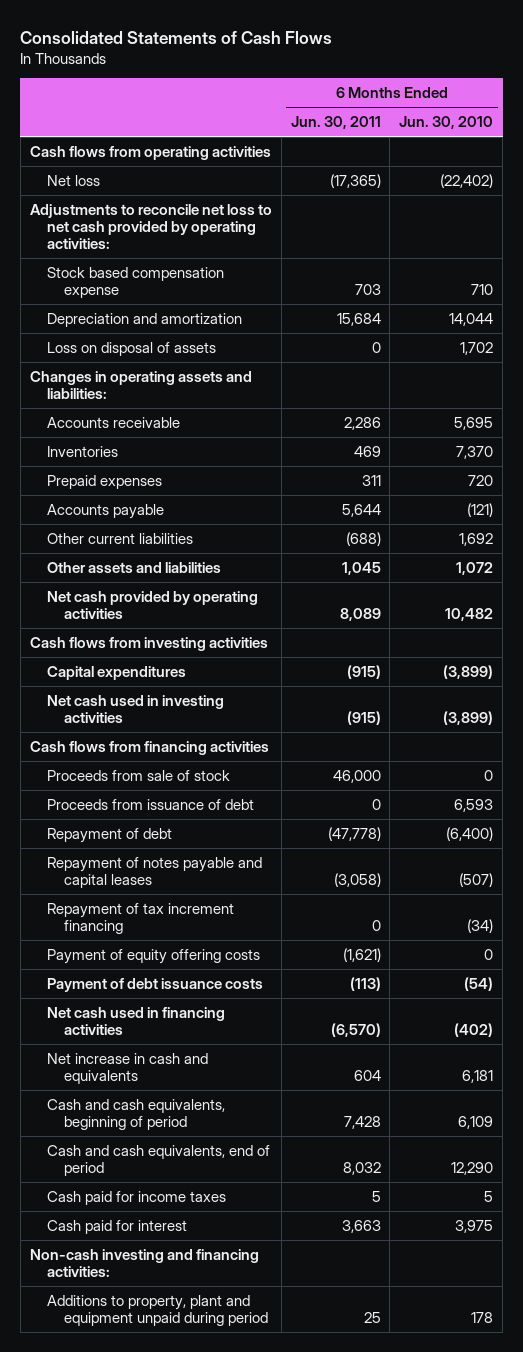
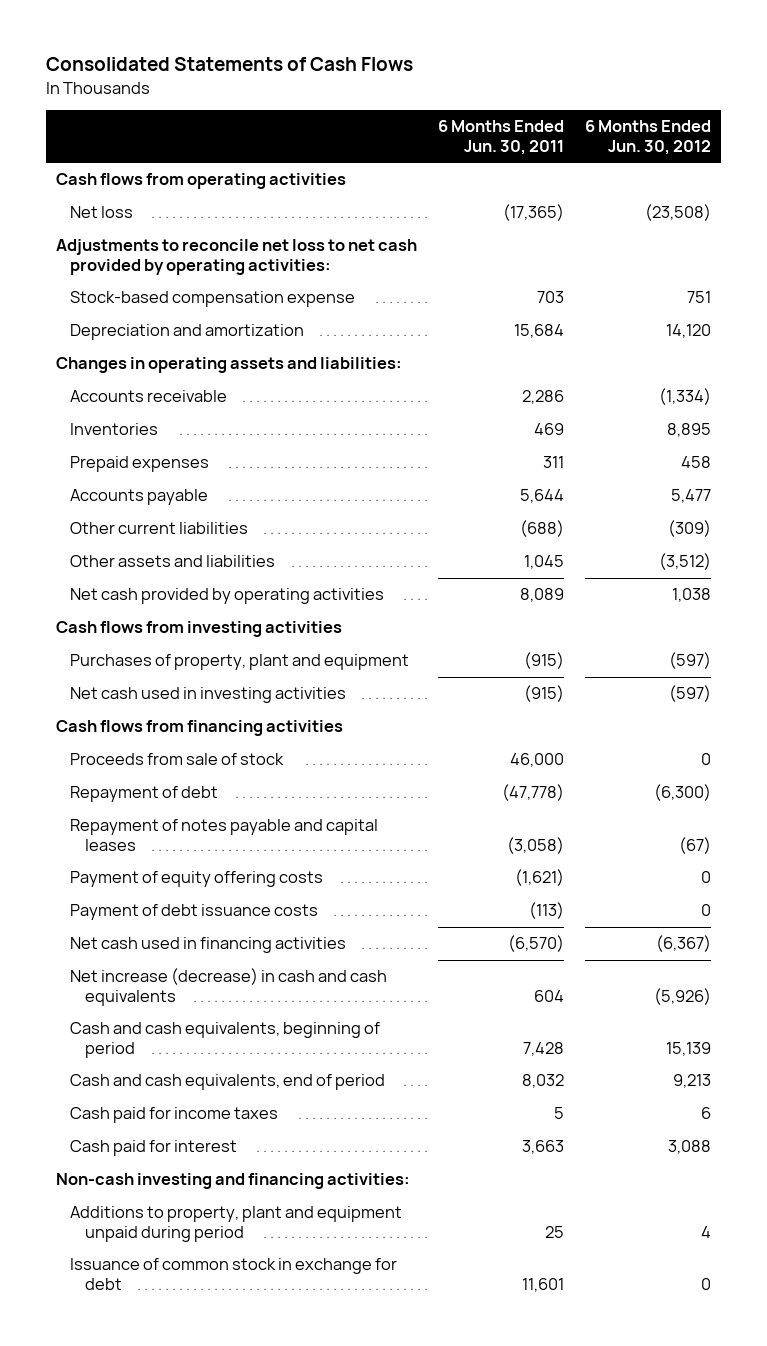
[399,116,494,130] Jun. 30, 2010 -> none
none -> [584,120,711,155] 6 Months Ended Jun. 30, 2012
[46,266,224,299] Stock based compensation expense -> [70,291,356,308] Stock-based compensation expense
[46,341,216,356] Loss on disposal of assets -> none
[46,665,186,680] Capital expenditures -> [70,654,410,671] Purchases of property, plant and equipment
[46,798,254,810] Proceeds from issuance of debt -> none
[46,902,234,935] Repayment of tax increment financing -> none
[46,1052,208,1085] Net increase in cash and equivalents -> [70,968,388,1006] Net increase (decrease) in cash and cash equivalents
none -> [70,1258,398,1290] Issuance of common stock in exchange for debt

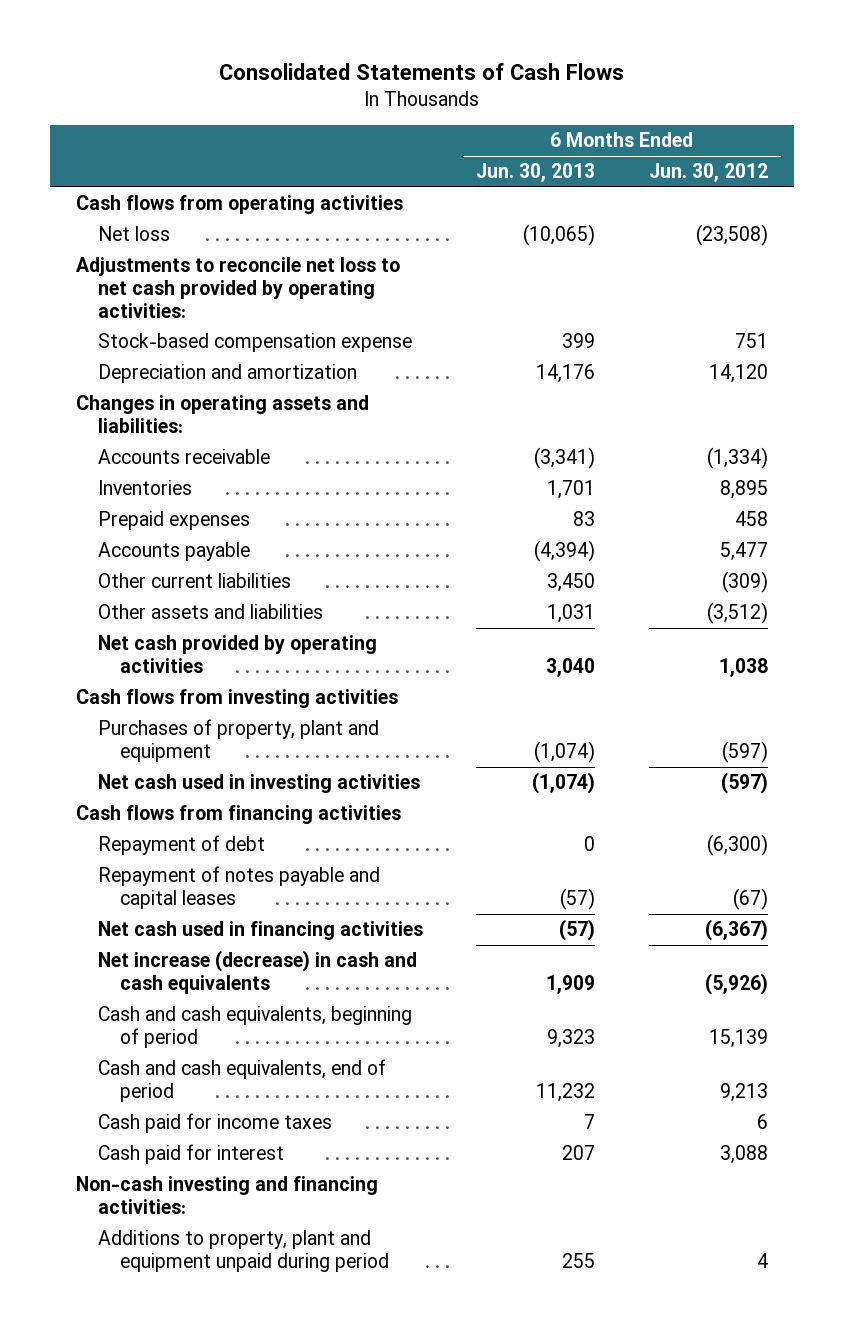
[437,120,564,155] 6 Months Ended Jun. 30, 2011 -> none
none -> [476,163,596,183] Jun. 30, 2013
[70,753,285,766] Proceeds from sale of stock -> none
[70,871,324,888] Payment of equity offering costs -> none
[70,904,319,921] Payment of debt issuance costs -> none
[70,1258,398,1290] Issuance of common stock in exchange for debt -> none

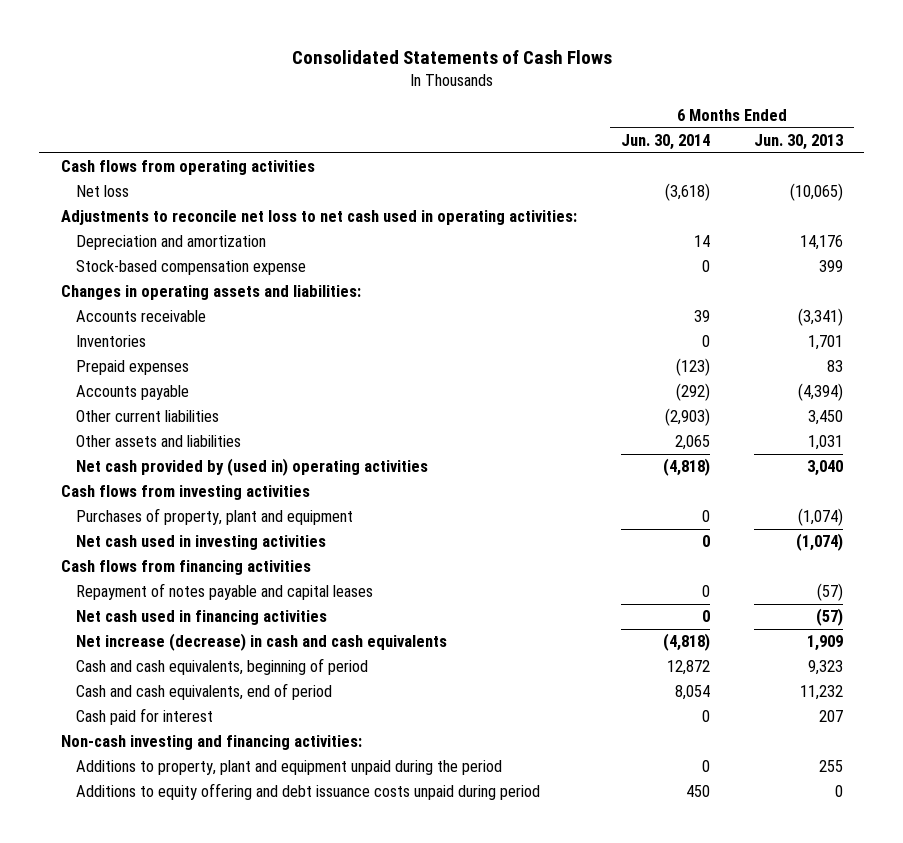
[648,163,768,183] Jun. 30, 2012 -> none
none -> [620,134,710,151] Jun. 30, 2014
[76,257,401,318] Adjustments to reconcile net loss to net cash provided by operating activities: -> [60,210,577,226] Adjustments to reconcile net loss to net cash used in operating activities:
[98,333,413,353] Stock-based compensation expense -> [76,260,307,276] Stock-based compensation expense
[98,635,378,673] Net cash provided by operating activities -> [76,458,429,477] Net cash provided by (used in) operating activities
[98,835,266,856] Repayment of debt -> none
[98,1113,333,1134] Cash paid for income taxes -> none
[98,1230,389,1272] Additions to property, plant and equipment unpaid during period -> [76,760,503,776] Additions to property, plant and equipment unpaid during the period
none -> [76,783,541,801] Additions to equity offering and debt issuance costs unpaid during period

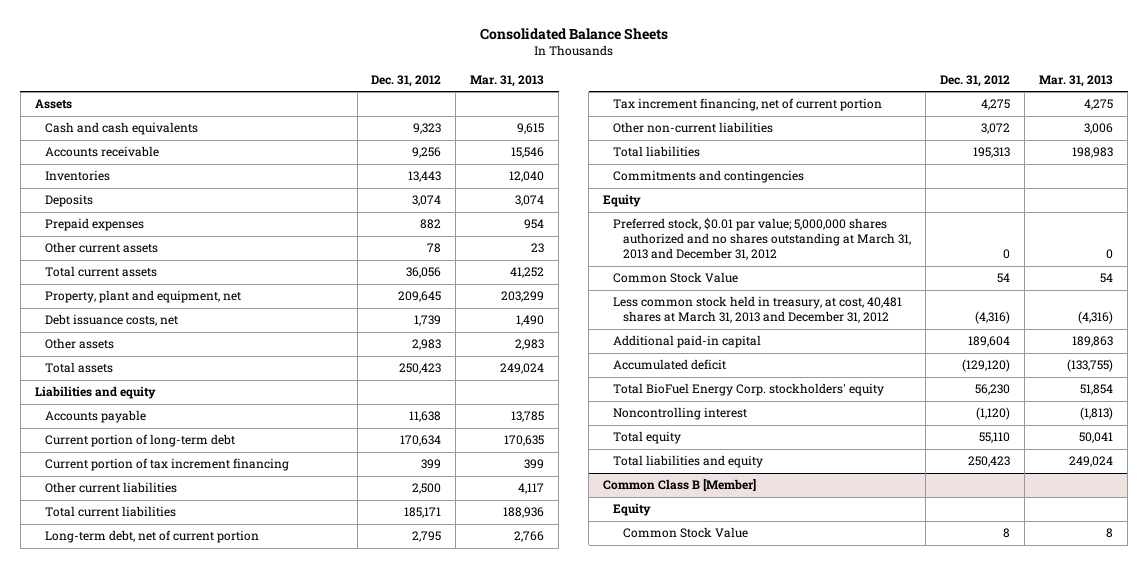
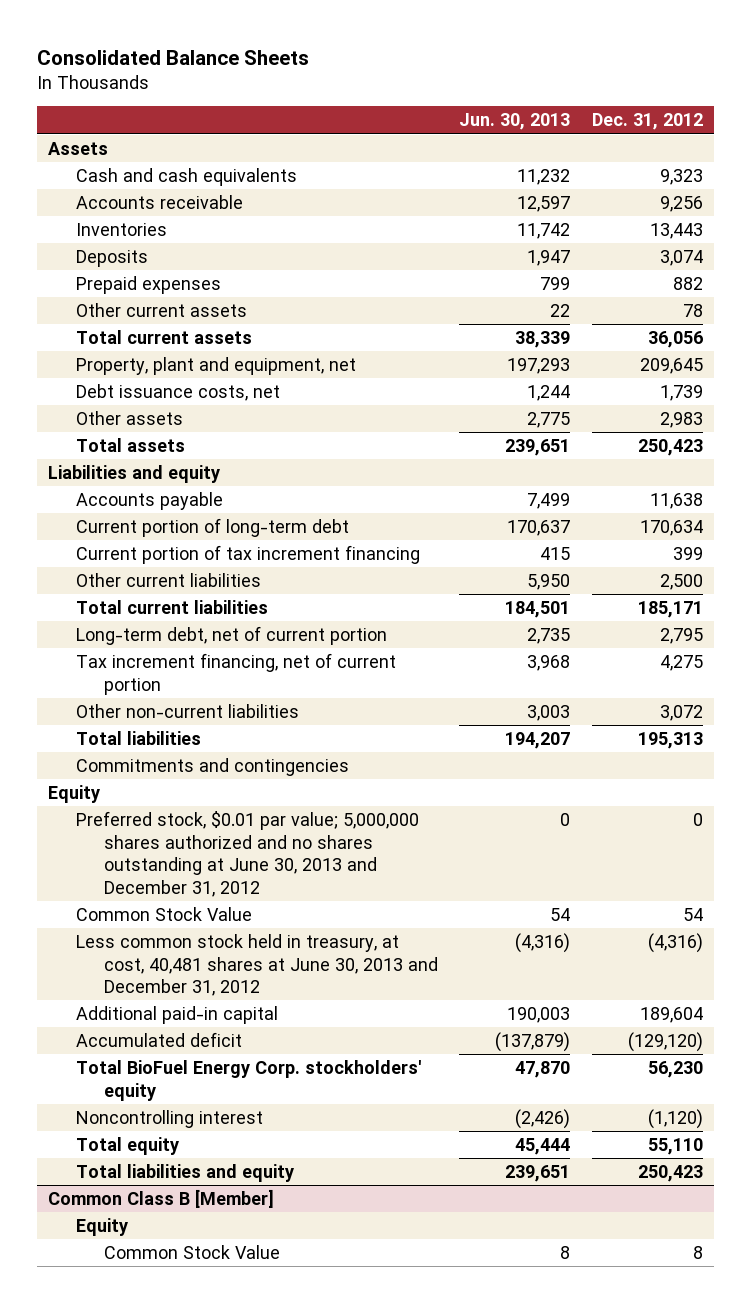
[470,74,545,87] Mar. 31, 2013 -> none
none -> [459,113,571,131] Jun. 30, 2013
[613,218,912,261] Preferred stock, $0.01 par value; 5,000,000 shares authorized and no shares outstanding at March 31, 2013 and December 31, 2012 -> [75,811,419,897] Preferred stock, $0.01 par value; 5,000,000 shares authorized and no shares outstanding at June 30, 2013 and December 31, 2012
[613,296,903,324] Less common stock held in treasury, at cost, 40,481 shares at March 31, 2013 and December 31, 2012 -> [75,934,438,997] Less common stock held in treasury, at cost, 40,481 shares at June 30, 2013 and December 31, 2012

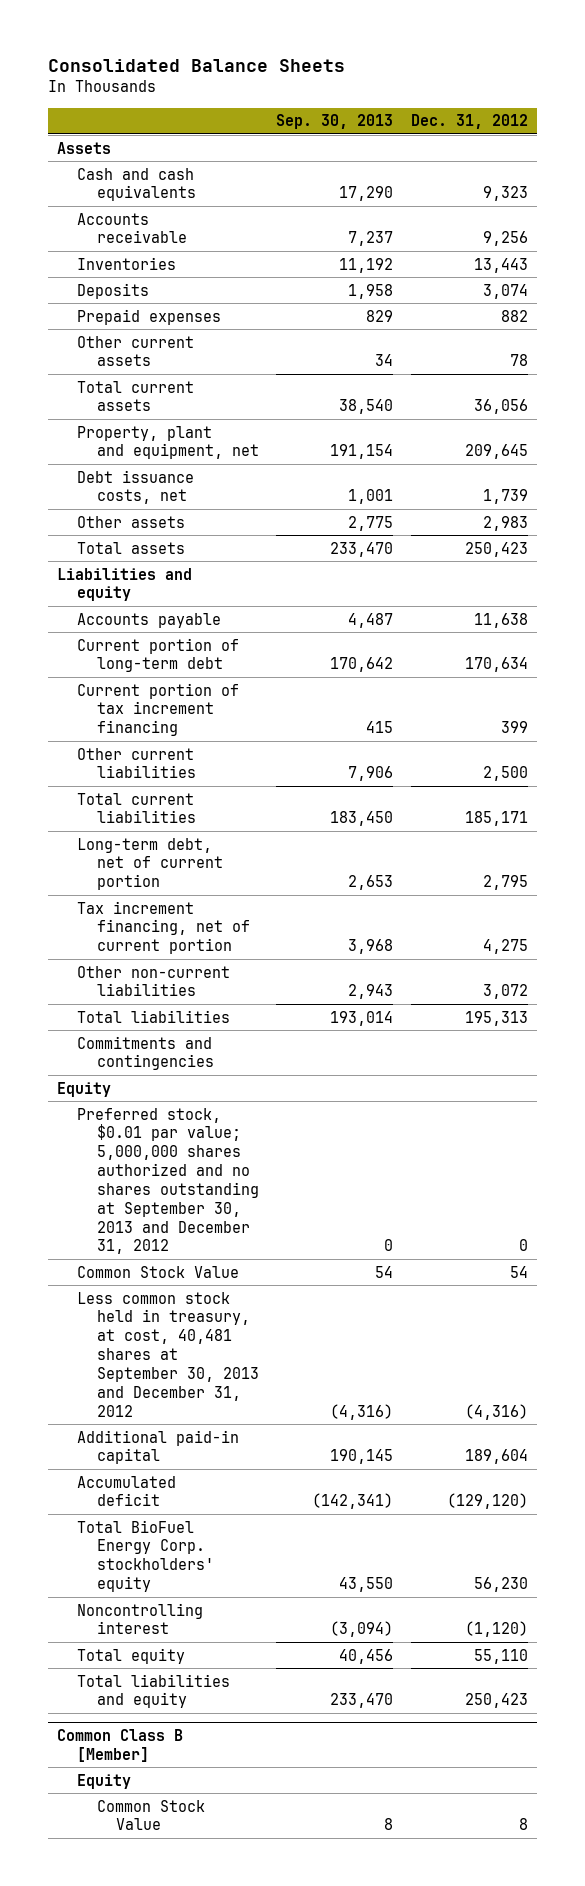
[459,113,571,131] Jun. 30, 2013 -> none
none -> [276,114,394,130] Sep. 30, 2013
[75,811,419,897] Preferred stock, $0.01 par value; 5,000,000 shares authorized and no shares outstanding at June 30, 2013 and December 31, 2012 -> [76,1107,259,1255] Preferred stock, $0.01 par value; 5,000,000 shares authorized and no shares outstanding at September 30, 2013 and December 31, 2012
[75,934,438,997] Less common stock held in treasury, at cost, 40,481 shares at June 30, 2013 and December 31, 2012 -> [76,1291,259,1417] Less common stock held in treasury, at cost, 40,481 shares at September 30, 2013 and December 31, 2012

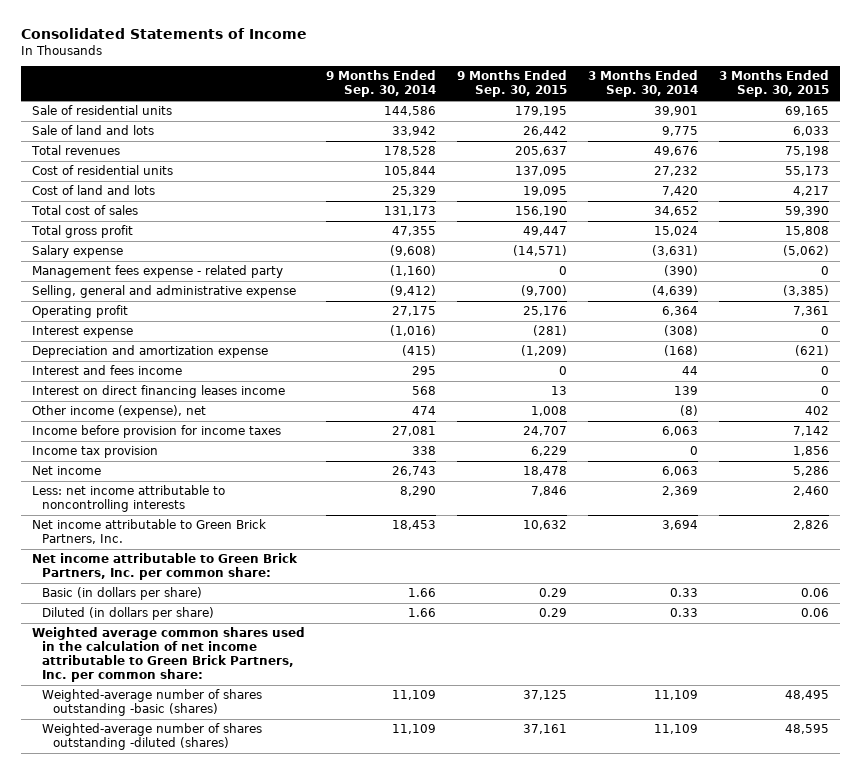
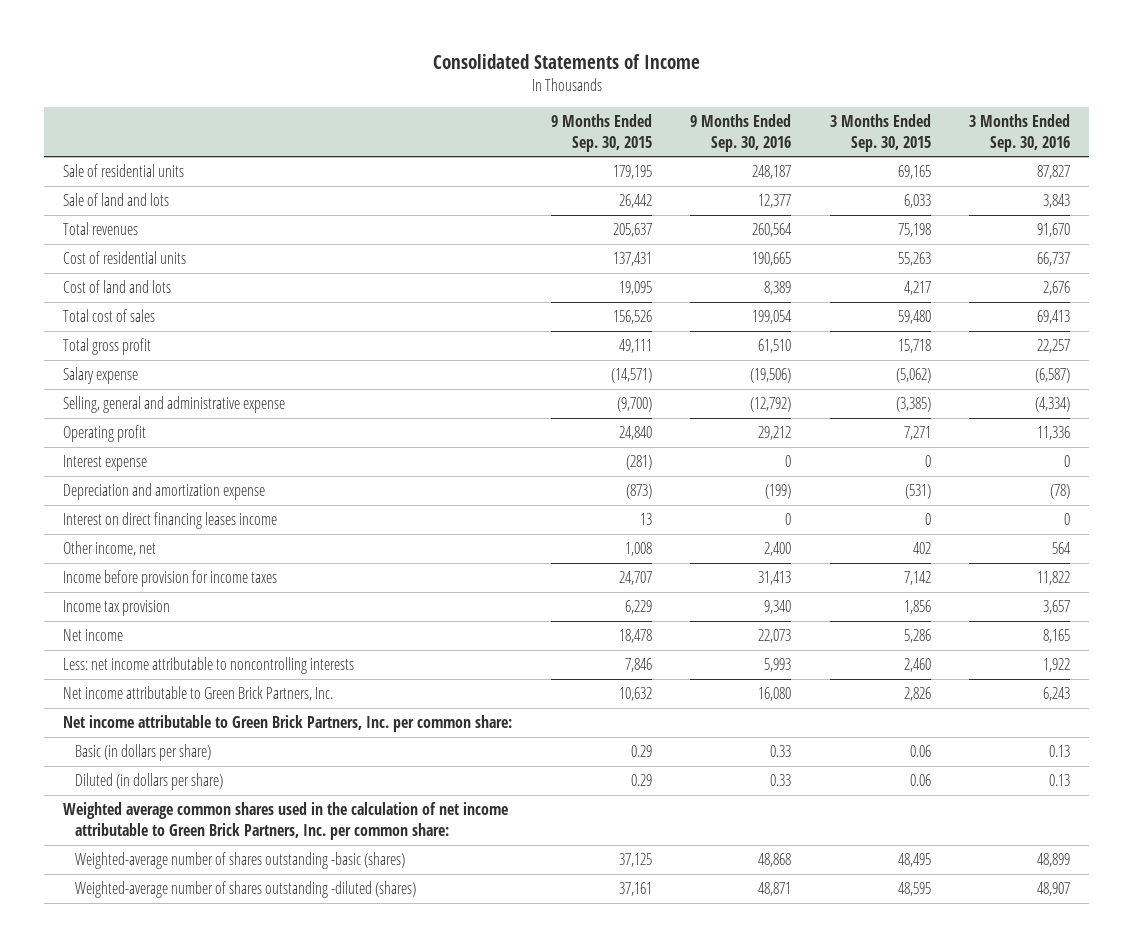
[325,70,436,98] 9 Months Ended Sep. 30, 2014 -> none
[588,70,699,98] 3 Months Ended Sep. 30, 2014 -> none
none -> [690,114,792,152] 9 Months Ended Sep. 30, 2016
none -> [969,114,1071,152] 3 Months Ended Sep. 30, 2016
[515,166,568,177] 137,095 -> [612,252,652,267] 137,431
[785,166,830,177] 55,173 -> [897,252,931,267] 55,263
[515,206,568,217] 156,190 -> [612,310,652,325] 156,526
[785,206,830,217] 59,390 -> [897,310,931,325] 59,480
[523,226,568,237] 49,447 -> [618,339,652,354] 49,111
[785,226,830,237] 15,808 -> [897,339,931,354] 15,718
[31,265,283,279] Management fees expense - related party -> none
[523,306,568,317] 25,176 -> [618,426,652,441] 24,840
[793,306,830,317] 7,361 -> [903,426,931,441] 7,271
[31,365,182,376] Interest and fees income -> none
[521,345,568,357] (1,209) -> [625,484,652,500] (873)
[795,345,830,357] (621) -> [904,484,931,500] (531)
[31,405,206,419] Other income (expense), net -> [63,541,157,557] Other income, net

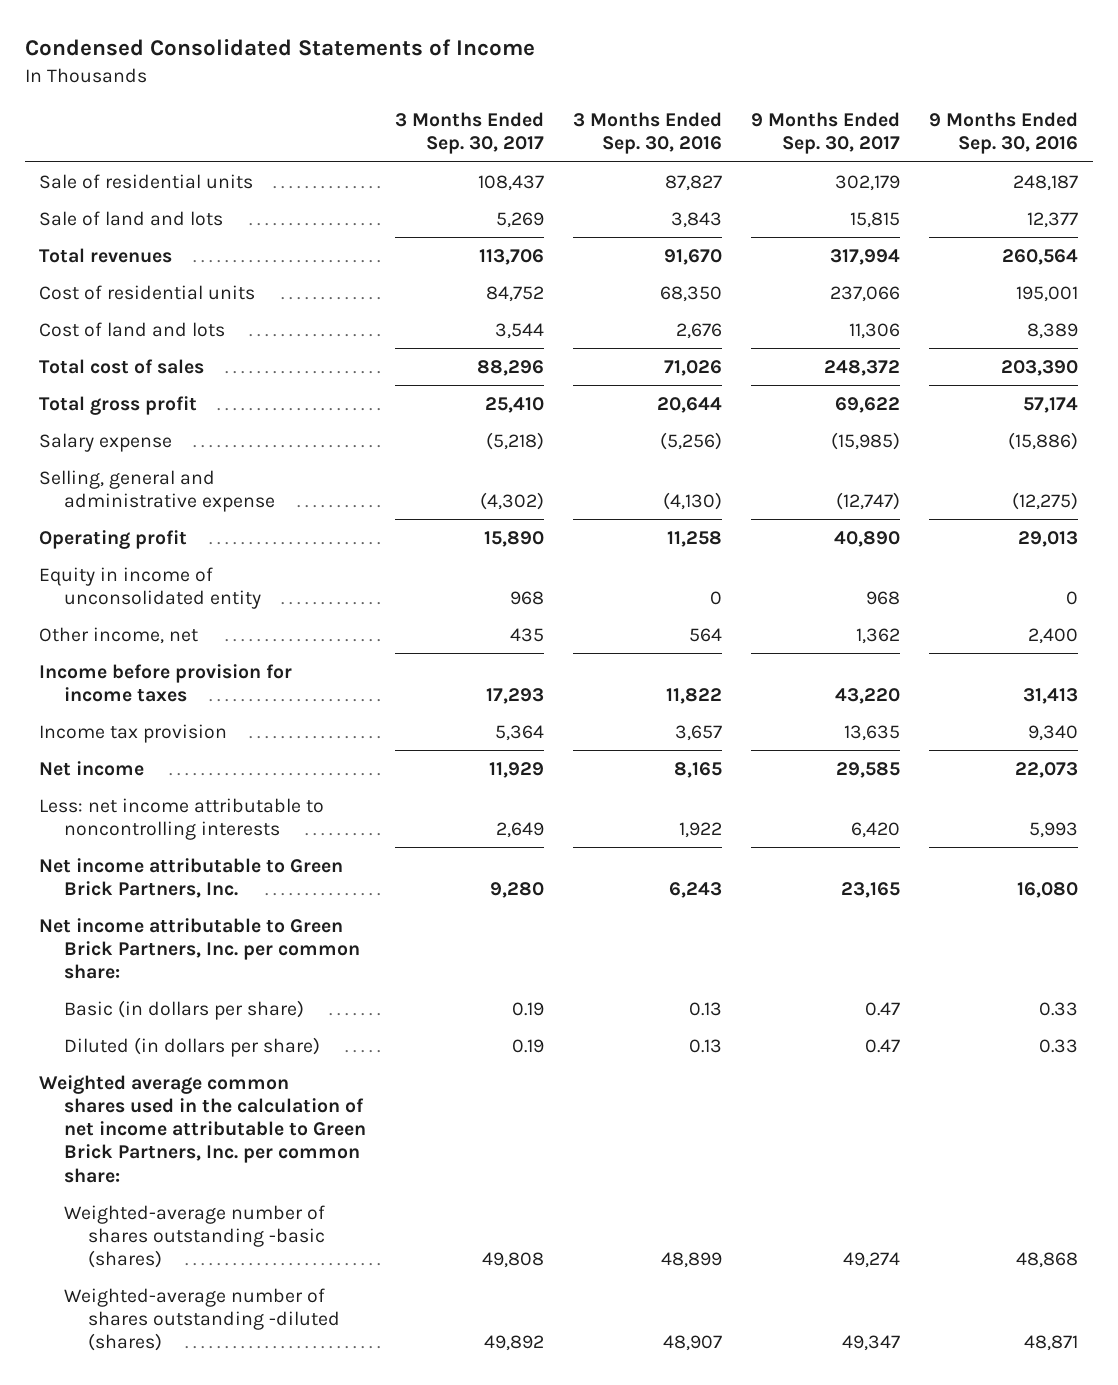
[432,53,700,69] Consolidated Statements of Income -> [24,39,535,57] Condensed Consolidated Statements of Income
[550,114,652,152] 9 Months Ended Sep. 30, 2015 -> none
[829,114,931,152] 3 Months Ended Sep. 30, 2015 -> none
none -> [395,112,545,155] 3 Months Ended Sep. 30, 2017
none -> [751,112,901,155] 9 Months Ended Sep. 30, 2017
[752,252,792,267] 190,665 -> [1016,285,1079,302] 195,001
[1037,252,1071,267] 66,737 -> [660,285,723,302] 68,350
[63,455,148,472] Interest expense -> none
[63,483,266,501] Depreciation and amortization expense -> none
[63,512,278,530] Interest on direct financing leases income -> none
[752,310,793,325] 199,054 -> [1001,359,1079,376] 203,390
[1037,310,1071,325] 69,413 -> [664,359,723,376] 71,026
[758,339,792,354] 61,510 -> [1023,396,1079,413] 57,174
[1037,339,1071,354] 22,257 -> [657,396,723,413] 20,644
[750,368,792,384] (19,506) -> [1008,431,1079,450] (15,886)
[1035,368,1071,384] (6,587) -> [660,431,723,450] (5,256)
[750,397,792,413] (12,792) -> [1012,491,1079,510] (12,275)
[1035,397,1071,413] (4,334) -> [663,491,723,510] (4,130)
[758,426,792,441] 29,212 -> [1018,530,1079,547] 29,013
[1037,426,1071,441] 11,336 -> [667,530,723,547] 11,258
none -> [39,566,261,609] Equity in income of unconsolidated entity

